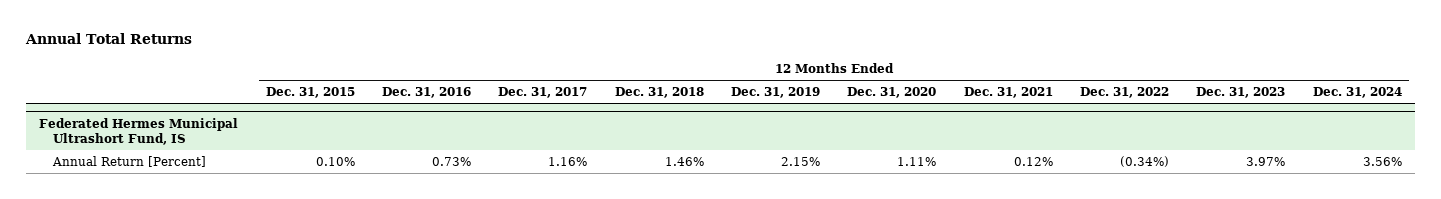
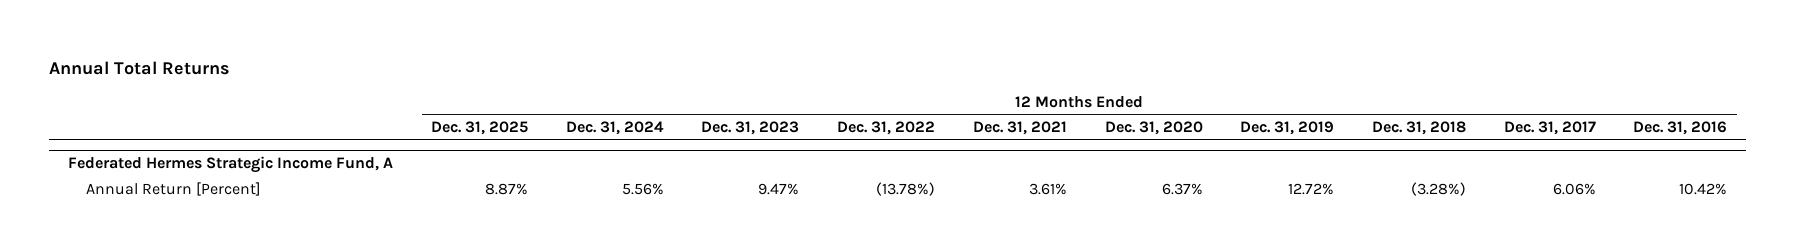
[265,87,355,99] Dec. 31, 2015 -> none
none -> [430,121,528,136] Dec. 31, 2025
[39,117,239,145] Federated Hermes Municipal Ultrashort Fund, IS -> none
none -> [68,156,394,174] Federated Hermes Strategic Income Fund, A
[432,157,472,167] 0.73% -> [1679,182,1728,195] 10.42%
[548,157,588,167] 1.16% -> [1552,182,1596,195] 6.06%
[664,157,704,167] 1.46% -> [1410,181,1466,196] (3.28%)
[781,157,821,167] 2.15% -> [1288,182,1335,195] 12.72%
[897,157,937,167] 1.11% -> [1161,182,1203,195] 6.37%
[1013,157,1053,167] 0.12% -> [1028,182,1067,195] 3.61%
[1120,156,1170,168] (0.34%) -> [876,181,936,196] (13.78%)
[1246,157,1286,167] 3.97% -> [758,182,800,195] 9.47%
[1362,157,1402,167] 3.56% -> [621,182,664,195] 5.56%

